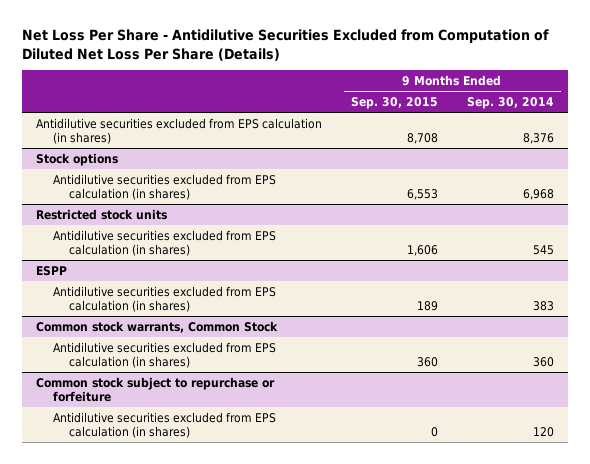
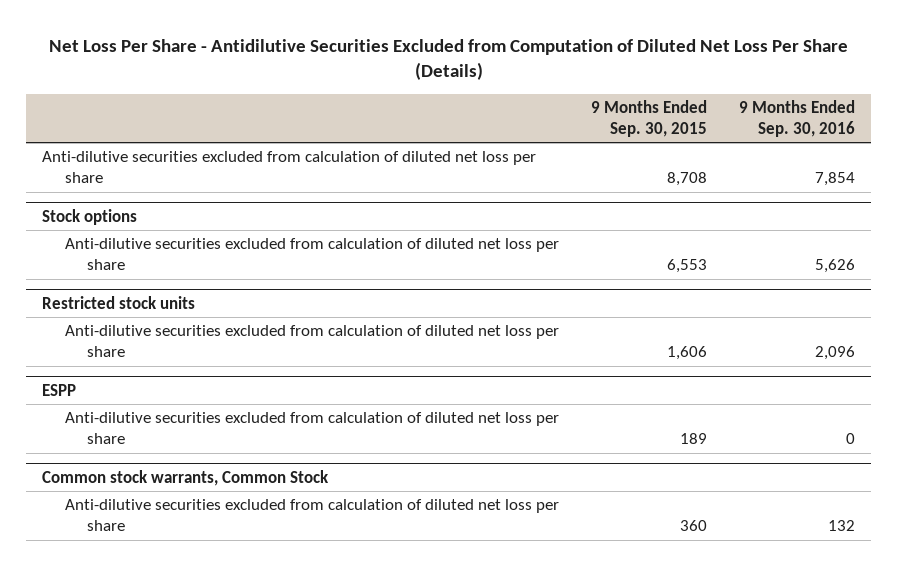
[466,97,554,110] Sep. 30, 2014 -> none
none -> [739,100,856,137] 9 Months Ended Sep. 30, 2016
[36,117,323,144] Antidilutive securities excluded from EPS calculation (in shares) -> [42,151,537,183] Anti-dilutive securities excluded from calculation of diluted net loss per share
[52,173,276,200] Antidilutive securities excluded from EPS calculation (in shares) -> [64,238,559,270] Anti-dilutive securities excluded from calculation of diluted net loss per share
[52,229,276,256] Antidilutive securities excluded from EPS calculation (in shares) -> [64,325,559,357] Anti-dilutive securities excluded from calculation of diluted net loss per share
[52,285,276,312] Antidilutive securities excluded from EPS calculation (in shares) -> [64,412,559,444] Anti-dilutive securities excluded from calculation of diluted net loss per share
[36,376,276,402] Common stock subject to repurchase or forfeiture -> none
[52,411,276,438] Antidilutive securities excluded from EPS calculation (in shares) -> none
[52,341,276,368] Antidilutive securities excluded from EPS calculation (in shares) -> [64,499,559,531] Anti-dilutive securities excluded from calculation of diluted net loss per share

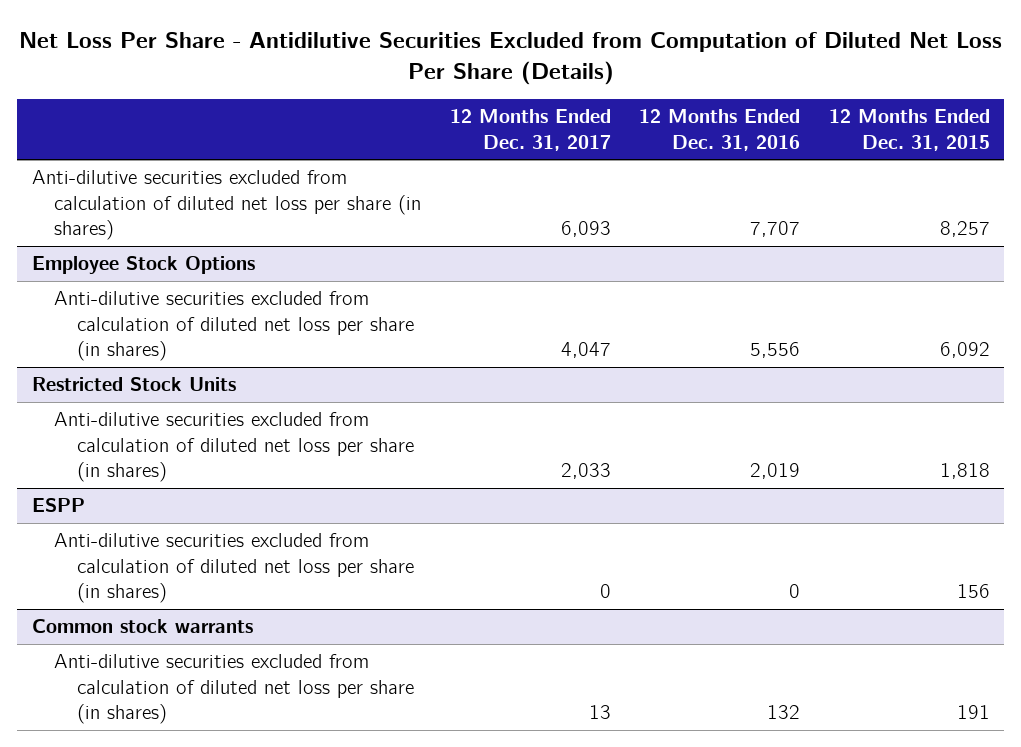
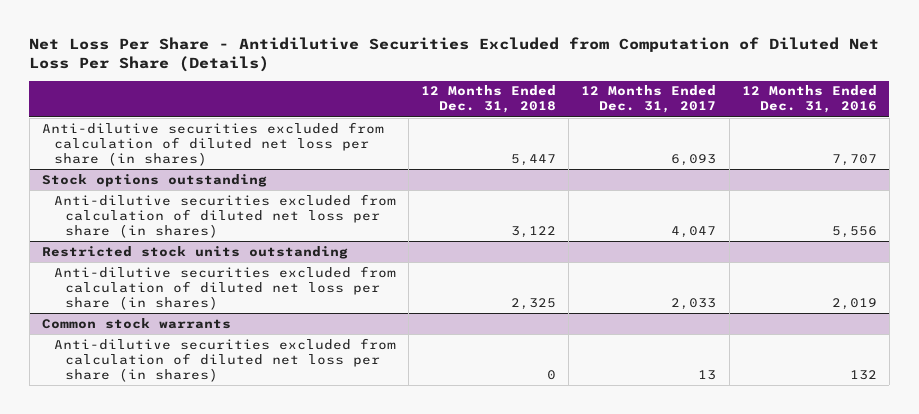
[828,109,990,151] 12 Months Ended Dec. 31, 2015 -> none
none -> [421,85,557,114] 12 Months Ended Dec. 31, 2018
[31,256,255,275] Employee Stock Options -> [42,173,268,187] Stock options outstanding
[31,377,236,392] Restricted Stock Units -> [42,245,349,259] Restricted stock units outstanding
[31,498,85,513] ESPP -> none
[54,533,414,604] Anti-dilutive securities excluded from calculation of diluted net loss per share (in shares) -> none

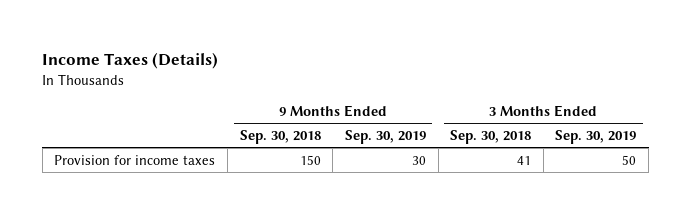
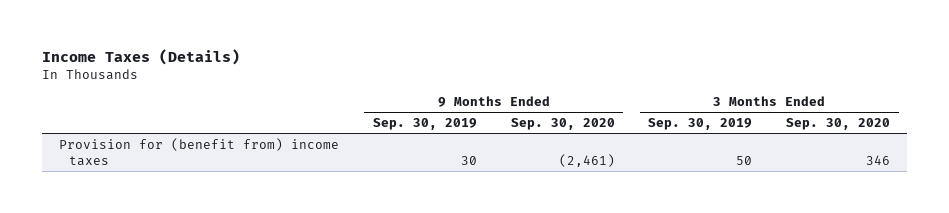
[239,130,321,145] Sep. 30, 2018 -> none
[450,130,532,145] Sep. 30, 2018 -> none
none -> [510,118,615,131] Sep. 30, 2020
none -> [786,118,891,131] Sep. 30, 2020
[54,154,216,165] Provision for income taxes -> [58,137,339,166] Provision for (benefit from) income taxes

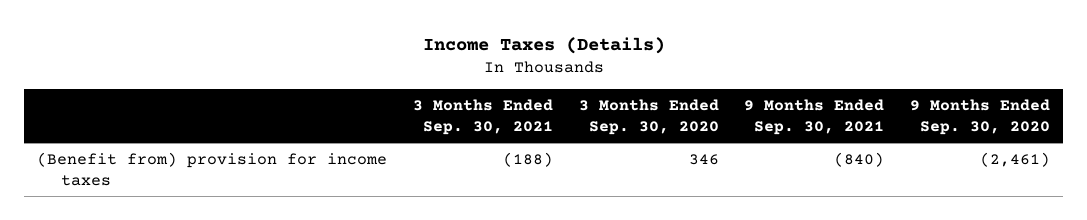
[372,118,477,131] Sep. 30, 2019 -> none
[648,118,753,131] Sep. 30, 2019 -> none
none -> [412,98,553,135] 3 Months Ended Sep. 30, 2021
none -> [744,98,885,135] 9 Months Ended Sep. 30, 2021
[58,137,339,166] Provision for (benefit from) income taxes -> [37,152,388,186] (Benefit from) provision for income taxes

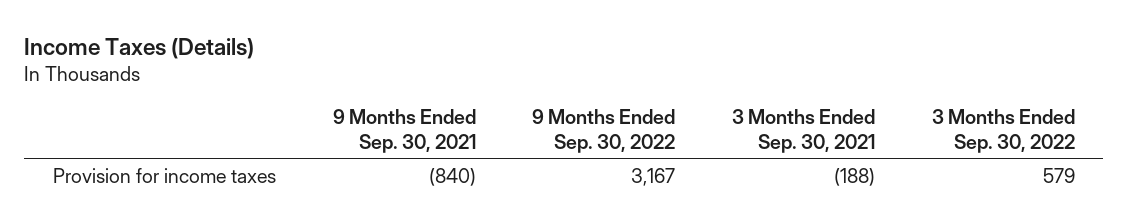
[578,98,719,135] 3 Months Ended Sep. 30, 2020 -> none
[909,98,1050,135] 9 Months Ended Sep. 30, 2020 -> none
none -> [532,109,676,153] 9 Months Ended Sep. 30, 2022
none -> [931,109,1075,153] 3 Months Ended Sep. 30, 2022
[37,152,388,186] (Benefit from) provision for income taxes -> [52,167,276,183] Provision for income taxes

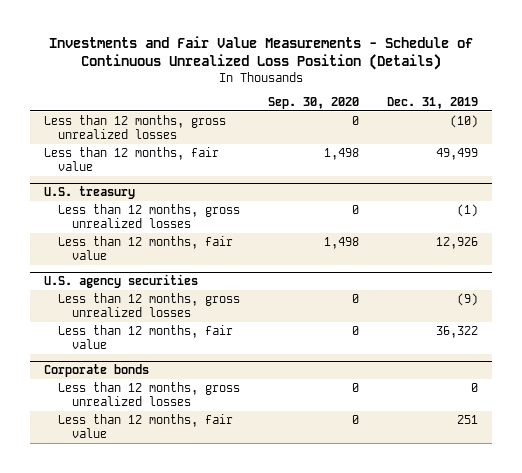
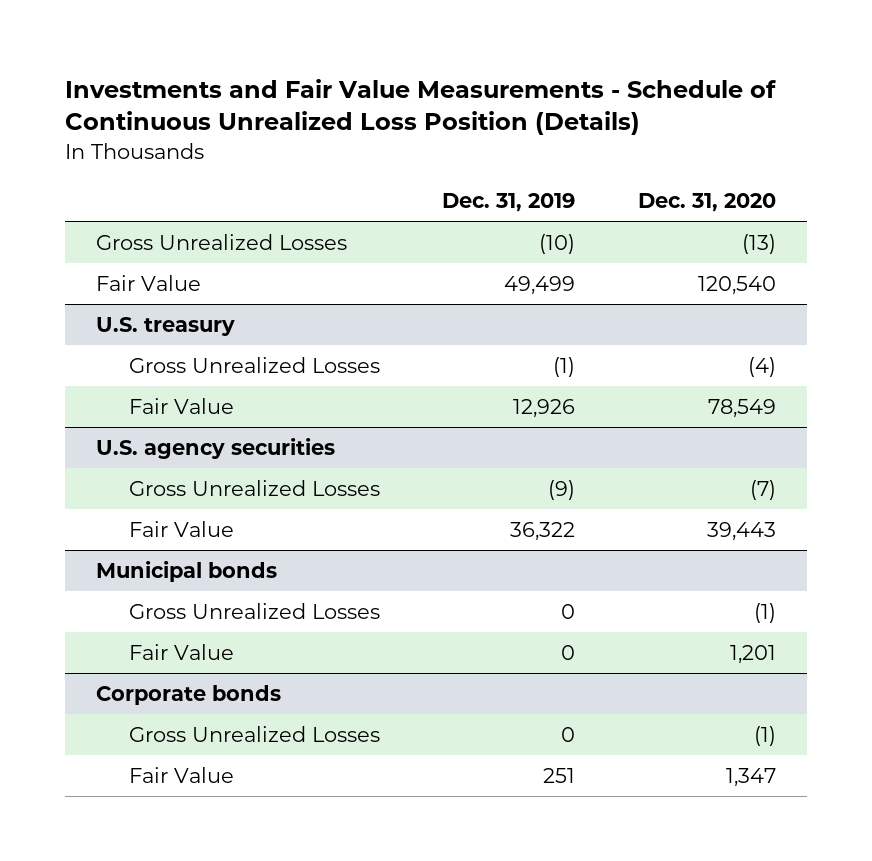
[268,96,360,109] Sep. 30, 2020 -> none
none -> [637,192,776,212] Dec. 31, 2020
[43,114,226,140] Less than 12 months, gross unrealized losses -> [96,233,348,250] Gross Unrealized Losses
[43,146,219,172] Less than 12 months, fair value -> [96,274,202,291] Fair Value
[58,203,241,229] Less than 12 months, gross unrealized losses -> [128,356,380,373] Gross Unrealized Losses
[58,235,234,261] Less than 12 months, fair value -> [128,397,234,414] Fair Value
[58,292,241,318] Less than 12 months, gross unrealized losses -> [128,479,380,496] Gross Unrealized Losses
[58,324,234,350] Less than 12 months, fair value -> [128,520,234,537] Fair Value
none -> [96,560,278,582] Municipal bonds
none -> [128,602,380,619] Gross Unrealized Losses
none -> [128,643,234,660] Fair Value
[58,381,241,407] Less than 12 months, gross unrealized losses -> [128,725,380,742] Gross Unrealized Losses
[58,413,234,439] Less than 12 months, fair value -> [128,766,234,783] Fair Value

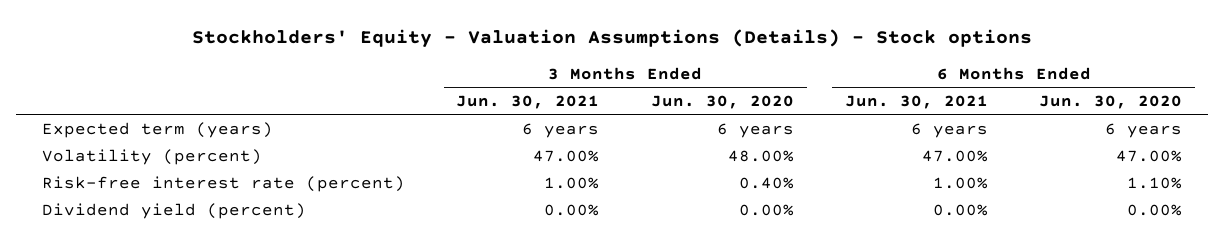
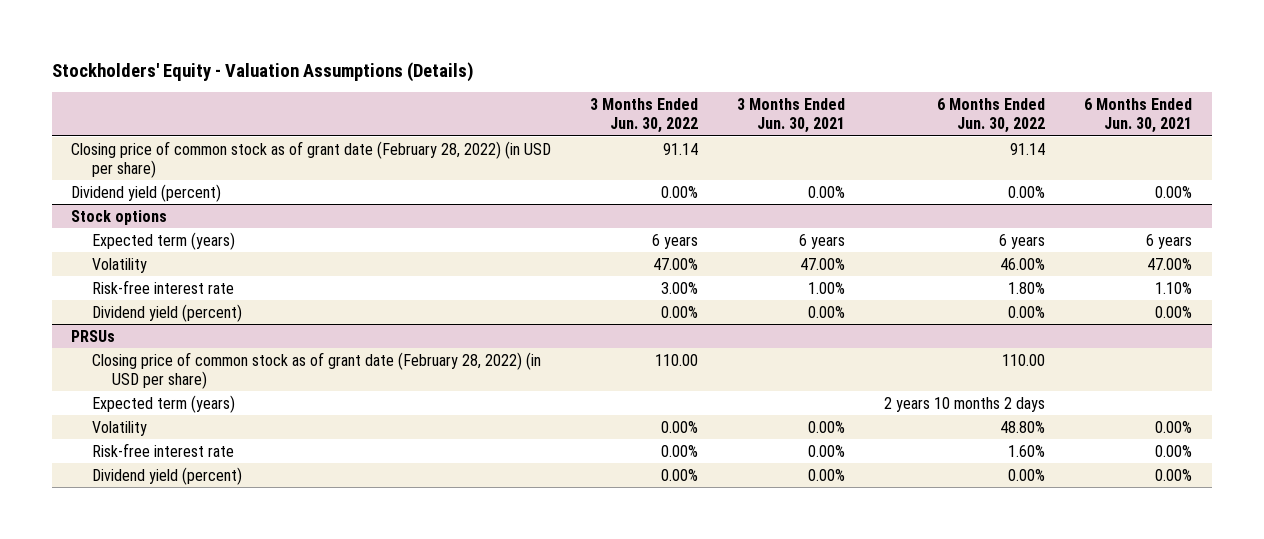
[192,29,1033,49] Stockholders' Equity - Valuation Assumptions (Details) - Stock options -> [51,61,474,82] Stockholders' Equity - Valuation Assumptions (Details)
[650,95,794,110] Jun. 30, 2020 -> none
[1039,95,1183,110] Jun. 30, 2020 -> none
none -> [590,98,699,134] 3 Months Ended Jun. 30, 2022
none -> [937,98,1046,134] 6 Months Ended Jun. 30, 2022
none -> [71,140,552,178] Closing price of common stock as of grant date (February 28, 2022) (in USD per share)
none -> [71,183,222,202] Dividend yield (percent)
none -> [71,209,168,225] Stock options
[42,148,263,165] Volatility (percent) -> [91,257,147,273] Volatility
[42,175,406,192] Risk-free interest rate (percent) -> [91,279,234,294] Risk-free interest rate
[933,176,989,189] 1.00% -> [1155,281,1193,294] 1.10%
none -> [71,329,116,342] PRSUs
none -> [91,351,541,389] Closing price of common stock as of grant date (February 28, 2022) (in USD per share)
none -> [91,394,235,413] Expected term (years)
none -> [91,420,147,436] Volatility
none -> [91,442,234,457] Risk-free interest rate
none -> [91,466,242,485] Dividend yield (percent)

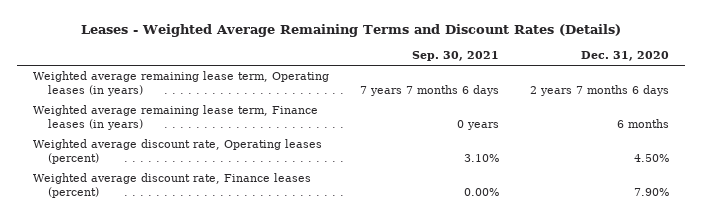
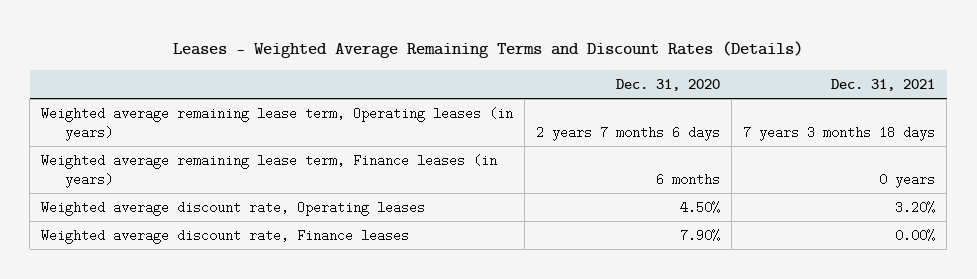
[411,51,499,62] Sep. 30, 2021 -> none
none -> [831,79,936,92] Dec. 31, 2021
[32,139,322,164] Weighted average discount rate, Operating leases (percent) -> [41,200,426,216] Weighted average discount rate, Operating leases
[32,173,311,198] Weighted average discount rate, Finance leases (percent) -> [41,228,410,244] Weighted average discount rate, Finance leases

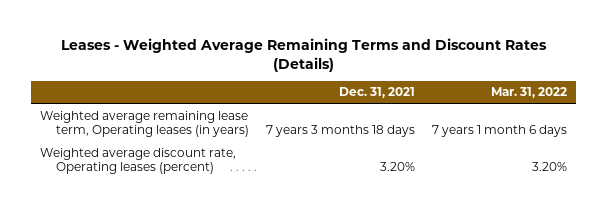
[616,79,721,92] Dec. 31, 2020 -> none
none -> [491,87,568,99] Mar. 31, 2022
[41,153,498,189] Weighted average remaining lease term, Finance leases (in years) -> none
[41,228,410,244] Weighted average discount rate, Finance leases -> none
[41,200,426,216] Weighted average discount rate, Operating leases -> [39,147,236,175] Weighted average discount rate, Operating leases (percent)

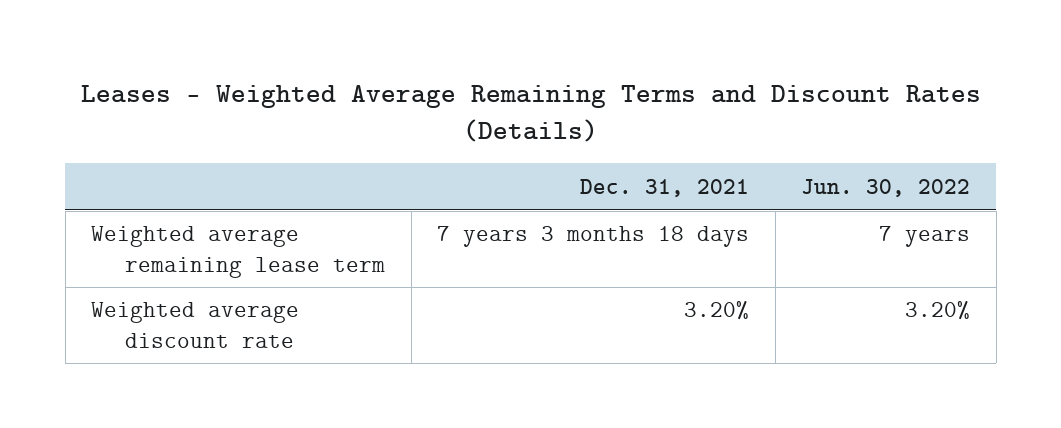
[491,87,568,99] Mar. 31, 2022 -> none
none -> [801,178,971,197] Jun. 30, 2022
[39,110,249,138] Weighted average remaining lease term, Operating leases (in years) -> [91,226,386,278] Weighted average remaining lease term
[39,147,236,175] Weighted average discount rate, Operating leases (percent) -> [91,302,300,348] Weighted average discount rate

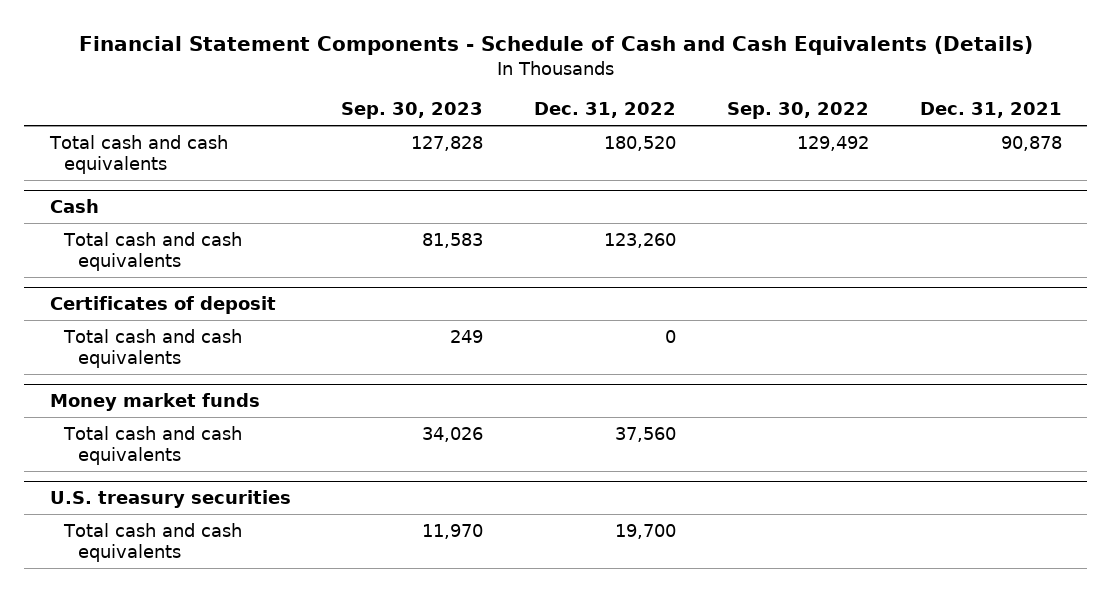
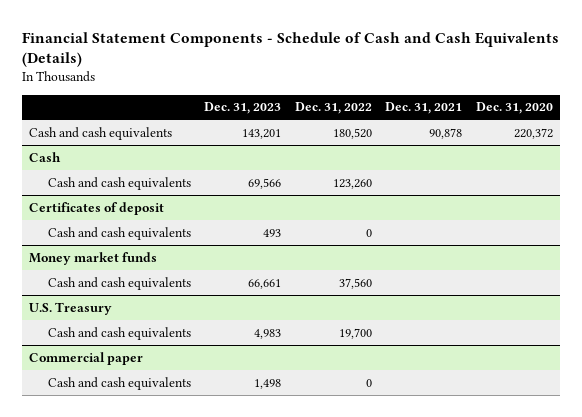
[341,102,484,120] Sep. 30, 2023 -> none
[726,102,869,120] Sep. 30, 2022 -> none
none -> [204,102,282,115] Dec. 31, 2023
none -> [475,102,553,115] Dec. 31, 2020
[48,134,228,174] Total cash and cash equivalents -> [28,126,172,140] Cash and cash equivalents
[62,231,242,271] Total cash and cash equivalents -> [47,176,191,190] Cash and cash equivalents
[62,328,242,368] Total cash and cash equivalents -> [47,226,191,240] Cash and cash equivalents
[62,425,242,465] Total cash and cash equivalents -> [47,276,191,290] Cash and cash equivalents
[49,490,291,509] U.S. treasury securities -> [28,301,112,315] U.S. Treasury
[62,522,242,562] Total cash and cash equivalents -> [47,326,191,340] Cash and cash equivalents
none -> [28,351,143,365] Commercial paper
none -> [47,376,191,390] Cash and cash equivalents

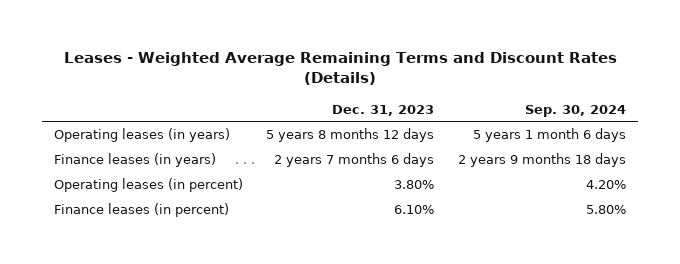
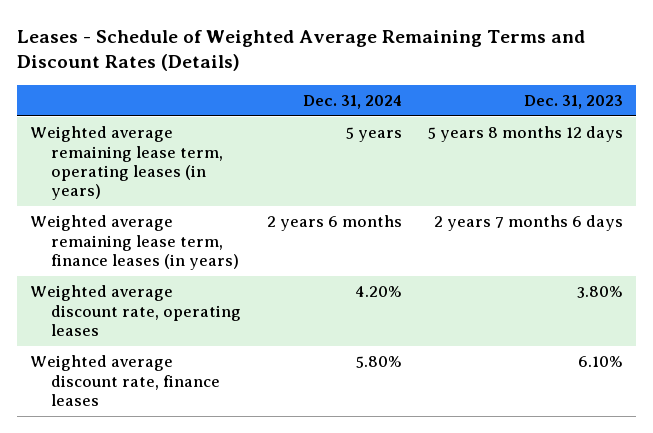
[63,51,617,86] Leases - Weighted Average Remaining Terms and Discount Rates (Details) -> [16,29,585,72] Leases - Schedule of Weighted Average Remaining Terms and Discount Rates (Details)
[524,104,626,117] Sep. 30, 2024 -> none
none -> [302,95,402,110] Dec. 31, 2024
[54,128,231,143] Operating leases (in years) -> [29,126,223,201] Weighted average remaining lease term, operating leases (in years)
[54,153,217,168] Finance leases (in years) -> [29,215,239,271] Weighted average remaining lease term, finance leases (in years)
[54,178,244,193] Operating leases (in percent) -> [29,285,241,337] Weighted average discount rate, operating leases
[54,203,230,218] Finance leases (in percent) -> [29,355,220,407] Weighted average discount rate, finance leases

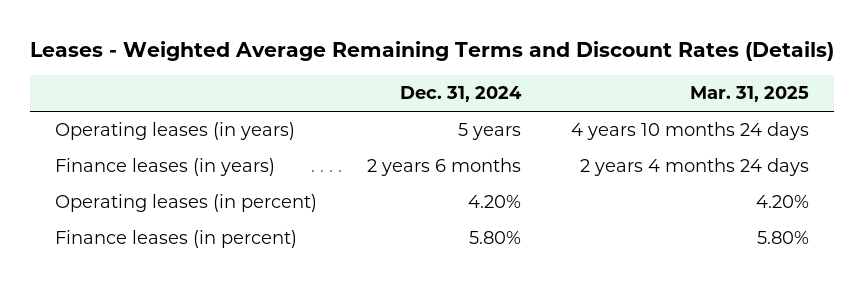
[16,29,585,72] Leases - Schedule of Weighted Average Remaining Terms and Discount Rates (Details) -> [29,41,834,62] Leases - Weighted Average Remaining Terms and Discount Rates (Details)
[524,95,624,110] Dec. 31, 2023 -> none
none -> [690,86,810,103] Mar. 31, 2025
[29,126,223,201] Weighted average remaining lease term, operating leases (in years) -> [54,122,295,141] Operating leases (in years)
[29,215,239,271] Weighted average remaining lease term, finance leases (in years) -> [54,158,275,177] Finance leases (in years)
[29,285,241,337] Weighted average discount rate, operating leases -> [54,194,317,213] Operating leases (in percent)
[29,355,220,407] Weighted average discount rate, finance leases -> [54,230,297,249] Finance leases (in percent)

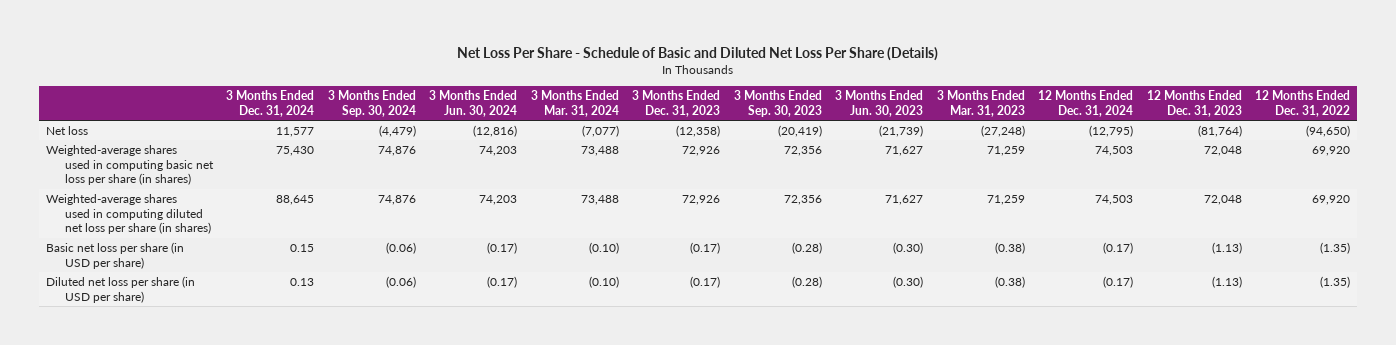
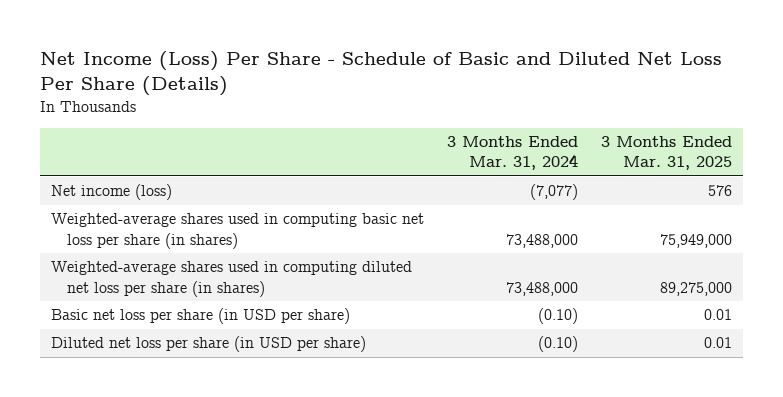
[457,47,939,62] Net Loss Per Share - Schedule of Basic and Diluted Net Loss Per Share (Details) -> [39,50,722,96] Net Income (Loss) Per Share - Schedule of Basic and Diluted Net Loss Per Share (Details)
[226,90,315,118] 3 Months Ended Dec. 31, 2024 -> none
[327,90,416,118] 3 Months Ended Sep. 30, 2024 -> none
[429,90,518,118] 3 Months Ended Jun. 30, 2024 -> none
[632,90,721,118] 3 Months Ended Dec. 31, 2023 -> none
[733,90,822,118] 3 Months Ended Sep. 30, 2023 -> none
[835,90,924,118] 3 Months Ended Jun. 30, 2023 -> none
[936,90,1025,118] 3 Months Ended Mar. 31, 2023 -> none
[1038,90,1134,118] 12 Months Ended Dec. 31, 2024 -> none
[1146,90,1242,118] 12 Months Ended Dec. 31, 2023 -> none
[1255,90,1351,118] 12 Months Ended Dec. 31, 2022 -> none
none -> [600,136,732,171] 3 Months Ended Mar. 31, 2025
[46,125,89,135] Net loss -> [50,184,172,201] Net income (loss)
[580,145,619,156] 73,488 -> [505,233,578,248] 73,488,000
[580,194,619,205] 73,488 -> [505,281,578,296] 73,488,000

